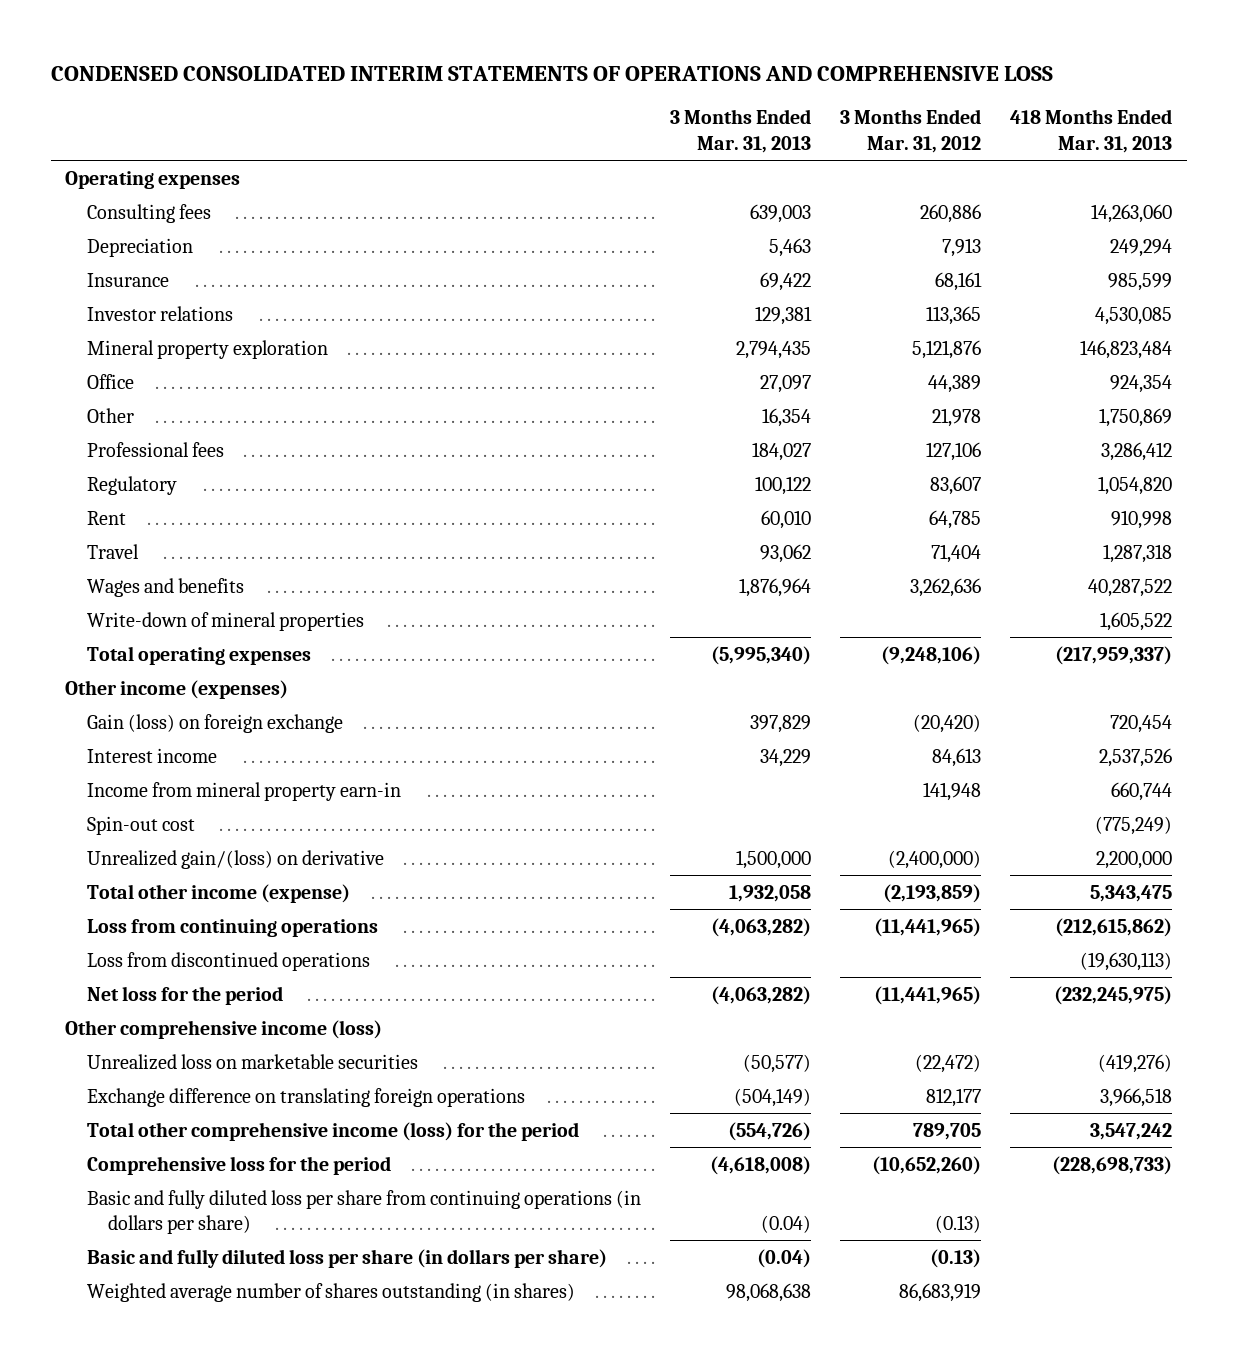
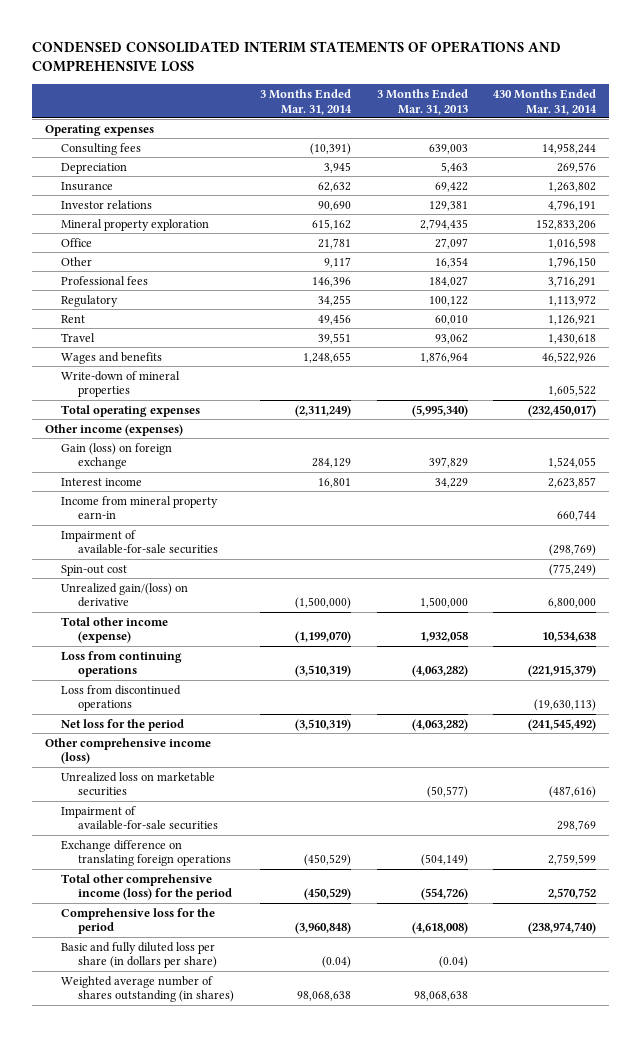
[839,109,981,154] 3 Months Ended Mar. 31, 2012 -> none
[1010,109,1173,154] 418 Months Ended Mar. 31, 2013 -> none
none -> [259,88,352,115] 3 Months Ended Mar. 31, 2014
none -> [493,88,598,115] 430 Months Ended Mar. 31, 2014
none -> [61,529,219,555] Impairment of available-for-sale securities
none -> [61,805,219,831] Impairment of available-for-sale securities
[86,1189,641,1235] Basic and fully diluted loss per share from continuing operations (in dollars per share) -> none

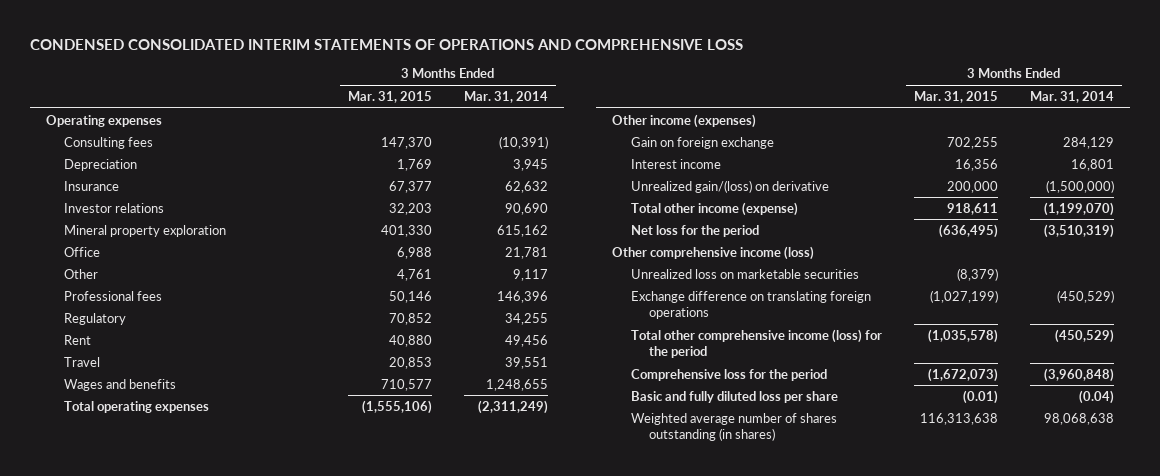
[376,88,468,115] 3 Months Ended Mar. 31, 2013 -> none
[493,88,598,115] 430 Months Ended Mar. 31, 2014 -> none
none -> [347,90,432,103] Mar. 31, 2015
[61,370,181,398] Write-down of mineral properties -> none
[61,442,173,470] Gain (loss) on foreign exchange -> [630,136,774,149] Gain on foreign exchange
[61,495,219,520] Income from mineral property earn-in -> none
[61,529,219,555] Impairment of available-for-sale securities -> none
[61,564,128,576] Spin-out cost -> none
[61,650,183,678] Loss from continuing operations -> none
[61,684,182,712] Loss from discontinued operations -> none
[61,805,219,831] Impairment of available-for-sale securities -> none
[61,941,218,969] Basic and fully diluted loss per share (in dollars per share) -> [630,390,838,403] Basic and fully diluted loss per share

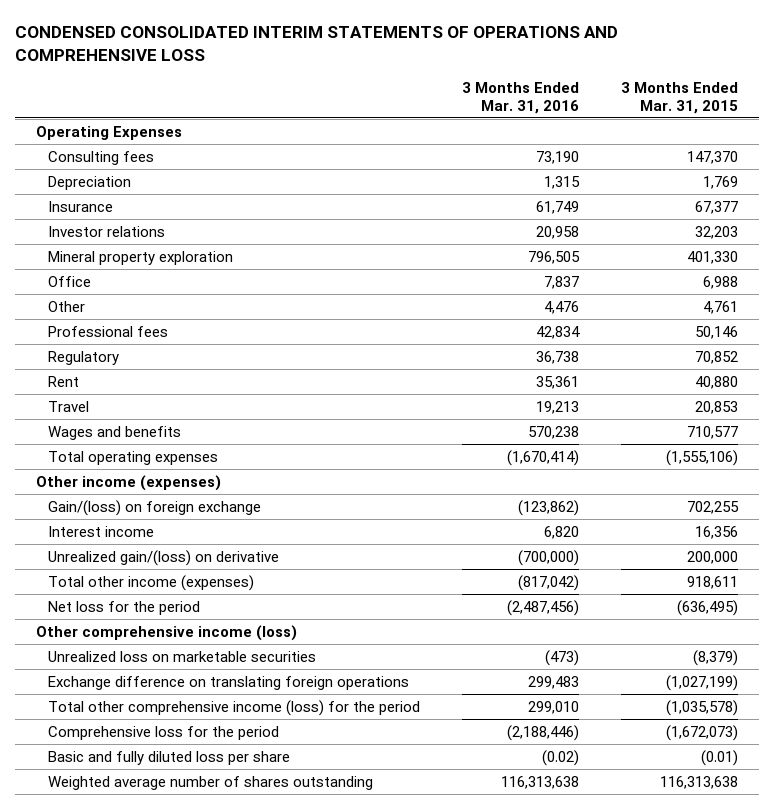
[463,90,548,103] Mar. 31, 2014 -> none
none -> [461,82,579,114] 3 Months Ended Mar. 31, 2016
[45,114,162,127] Operating expenses -> [36,125,183,140] Operating Expenses
[630,136,774,149] Gain on foreign exchange -> [47,499,261,516] Gain/(loss) on foreign exchange
[630,201,798,216] Total other income (expense) -> [47,574,254,591] Total other income (expenses)
[630,412,837,442] Weighted average number of shares outstanding (in shares) -> [47,775,373,790] Weighted average number of shares outstanding

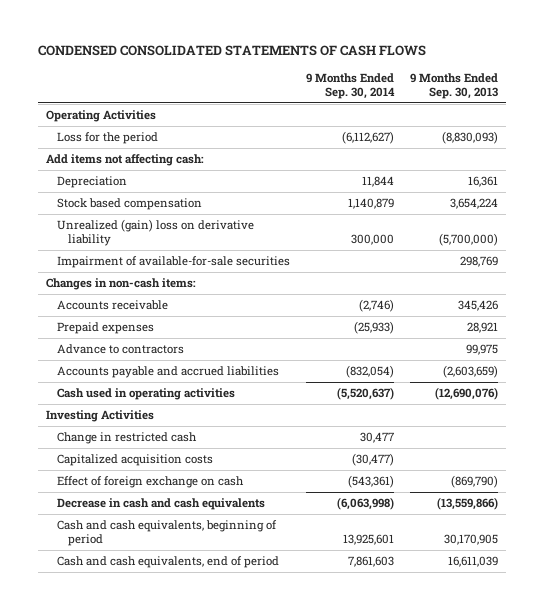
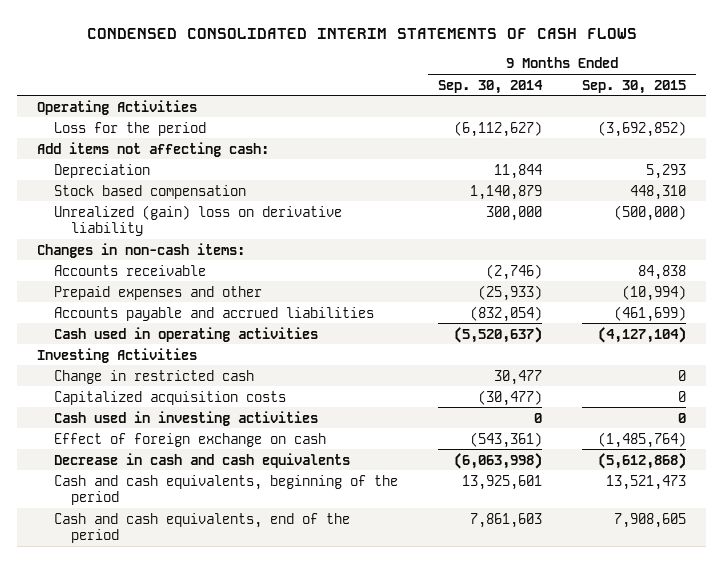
[37,45,426,57] CONDENSED CONSOLIDATED STATEMENTS OF CASH FLOWS -> [86,27,637,39] CONDENSED CONSOLIDATED INTERIM STATEMENTS OF CASH FLOWS
[410,72,499,99] 9 Months Ended Sep. 30, 2013 -> none
none -> [582,79,687,94] Sep. 30, 2015
[56,256,290,269] Impairment of available-for-sale securities -> none
[56,344,184,355] Advance to contractors -> none
[56,322,154,335] Prepaid expenses -> [54,285,263,300] Prepaid expenses and other
none -> [54,410,319,426] Cash used in investing activities
[56,520,277,547] Cash and cash equivalents, beginning of period -> [54,474,399,506] Cash and cash equivalents, beginning of the period
[56,556,279,569] Cash and cash equivalents, end of period -> [54,512,351,544] Cash and cash equivalents, end of the period

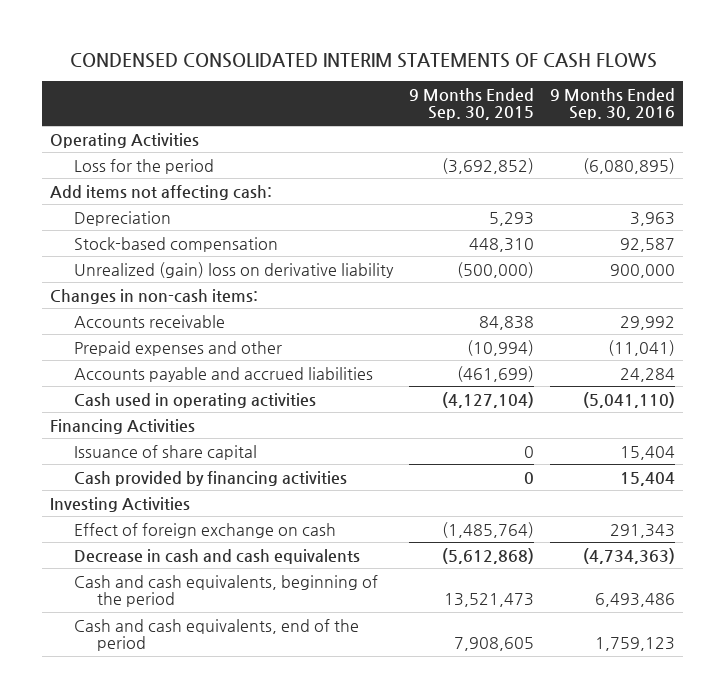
[438,79,544,94] Sep. 30, 2014 -> none
none -> [549,87,675,121] 9 Months Ended Sep. 30, 2016
[54,184,247,199] Stock based compensation -> [73,236,278,252] Stock-based compensation
none -> [50,418,196,434] Financing Activities
none -> [73,444,257,460] Issuance of share capital
none -> [73,470,347,486] Cash provided by financing activities
[54,369,255,384] Change in restricted cash -> none
[54,390,287,405] Capitalized acquisition costs -> none
[54,410,319,426] Cash used in investing activities -> none

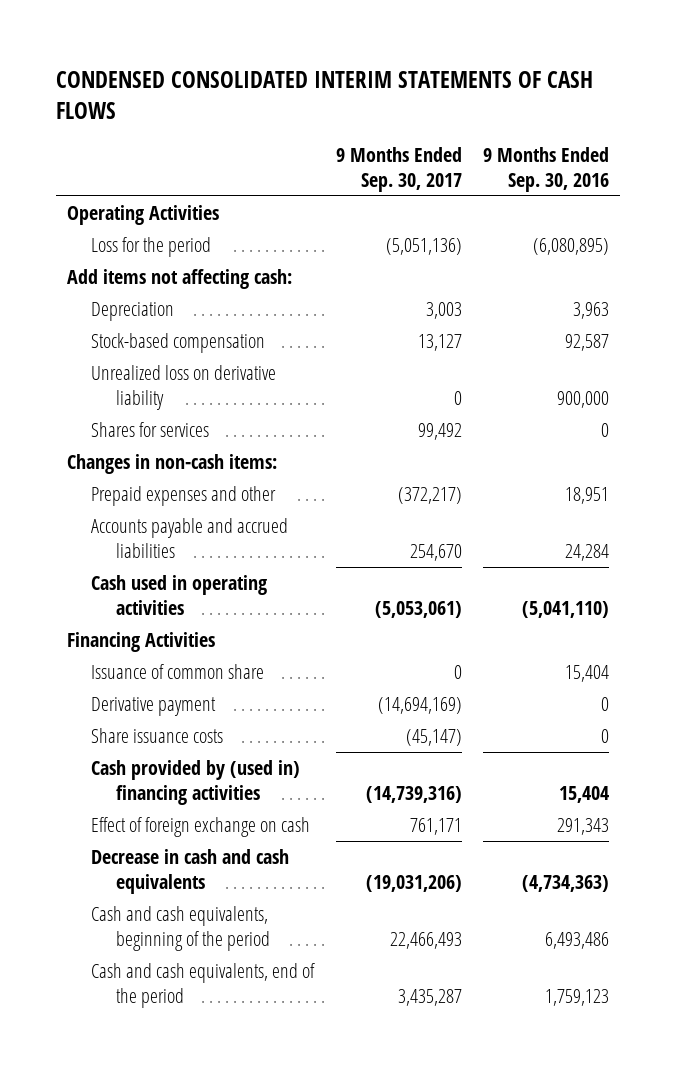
[408,87,534,121] 9 Months Ended Sep. 30, 2015 -> none
none -> [335,147,462,193] 9 Months Ended Sep. 30, 2017
[73,261,394,278] Unrealized (gain) loss on derivative liability -> [91,365,277,411] Unrealized loss on derivative liability
none -> [91,422,210,438] Shares for services
[73,314,225,328] Accounts receivable -> none
[607,339,675,356] (11,041) -> [565,487,610,505] 18,951
[50,496,191,512] Investing Activities -> none
[73,444,257,460] Issuance of share capital -> [91,664,265,680] Issuance of common share
none -> [91,697,217,717] Derivative payment
none -> [91,728,224,744] Share issuance costs
[73,470,347,486] Cash provided by financing activities -> [91,760,301,806] Cash provided by (used in) financing activities

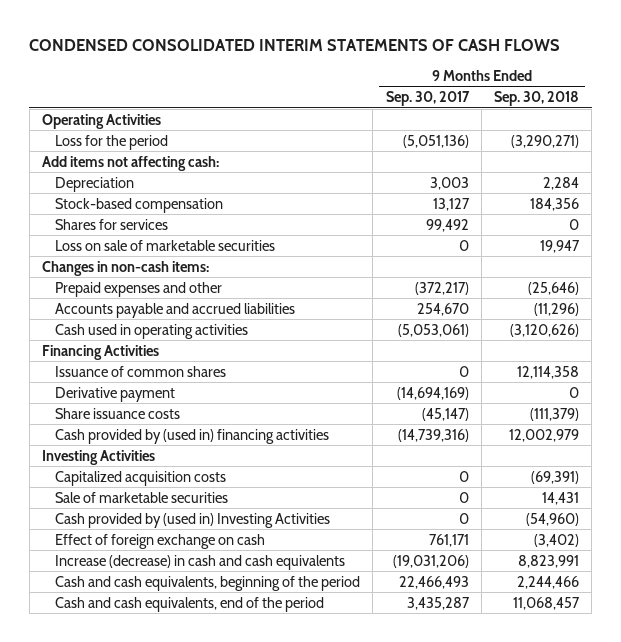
[483,147,610,193] 9 Months Ended Sep. 30, 2016 -> none
none -> [494,91,580,107] Sep. 30, 2018
[91,365,277,411] Unrealized loss on derivative liability -> none
none -> [55,239,276,251] Loss on sale of marketable securities
[91,664,265,680] Issuance of common share -> [55,365,227,377] Issuance of common shares
none -> [41,449,155,465] Investing Activities
none -> [55,470,227,486] Capitalized acquisition costs
none -> [55,491,229,503] Sale of marketable securities
none -> [55,512,331,528] Cash provided by (used in) Investing Activities
[91,849,290,895] Decrease in cash and cash equivalents -> [55,554,346,570] Increase (decrease) in cash and cash equivalents

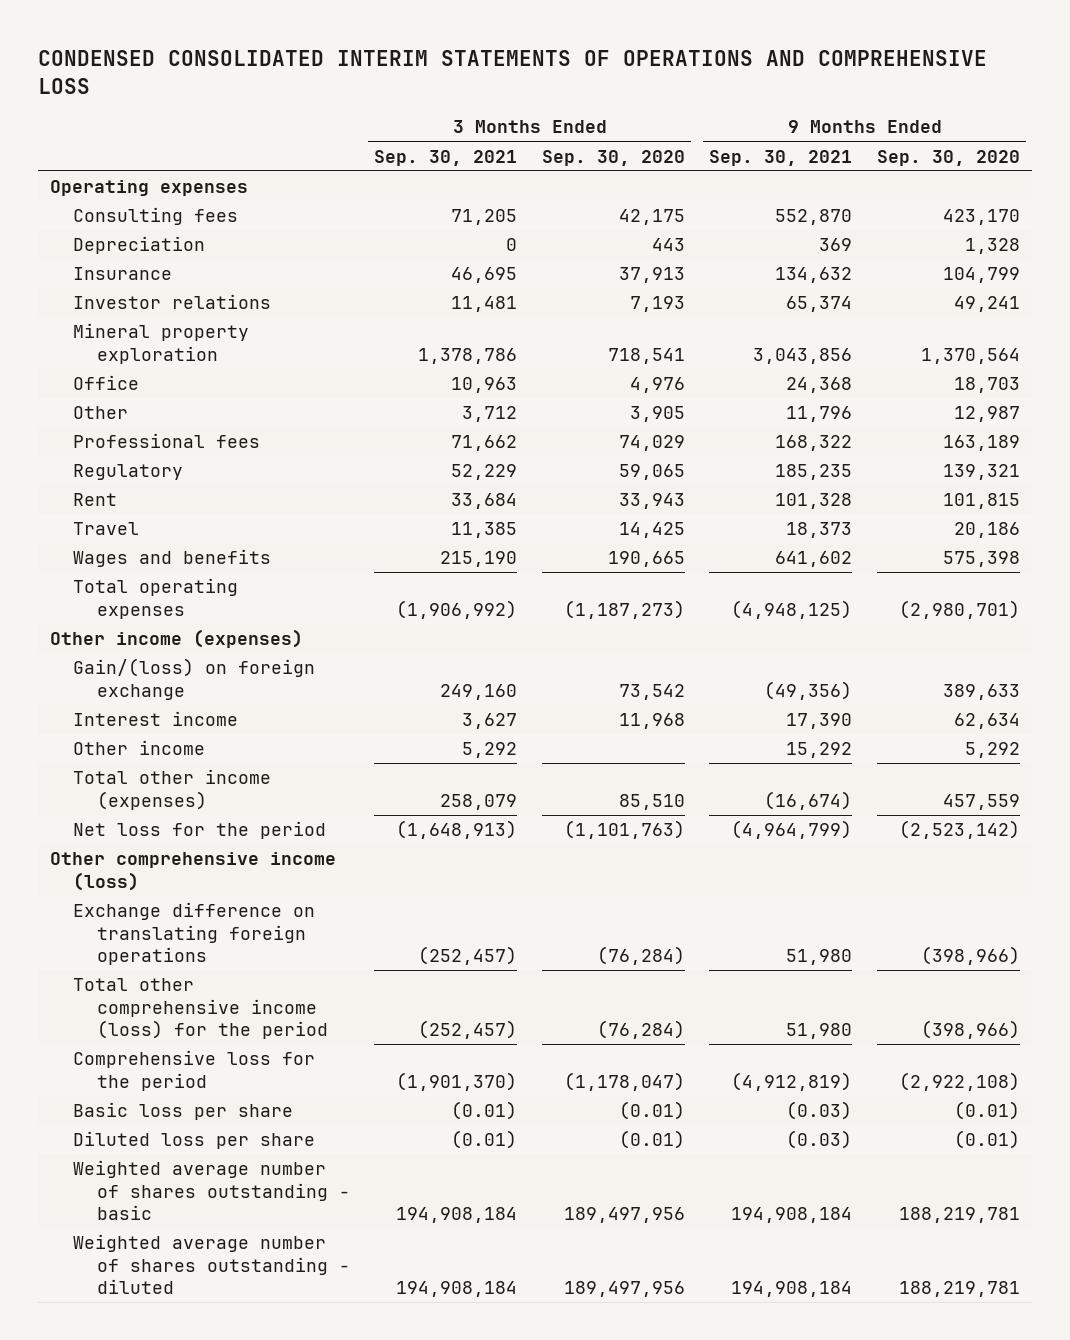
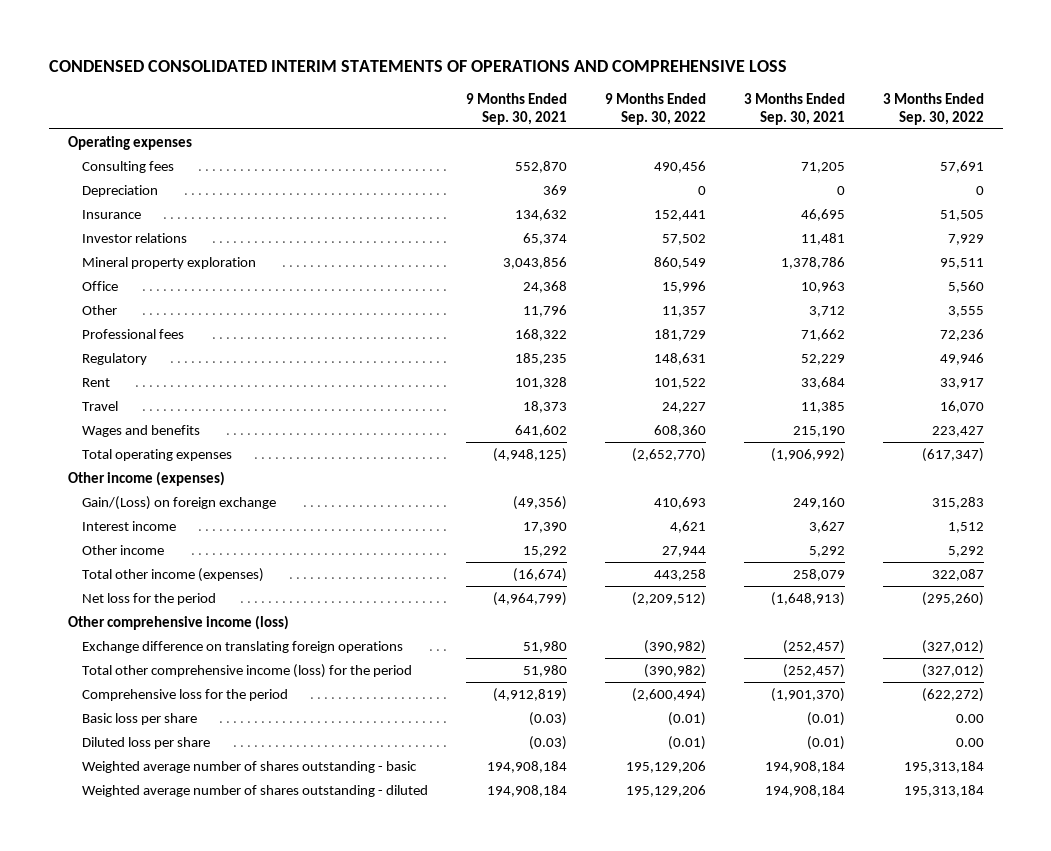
[541,149,685,166] Sep. 30, 2020 -> none
[877,149,1021,166] Sep. 30, 2020 -> none
none -> [604,93,706,125] 9 Months Ended Sep. 30, 2022
none -> [882,93,984,125] 3 Months Ended Sep. 30, 2022
[73,658,316,700] Gain/(loss) on foreign exchange -> [81,495,276,510] Gain/(Loss) on foreign exchange

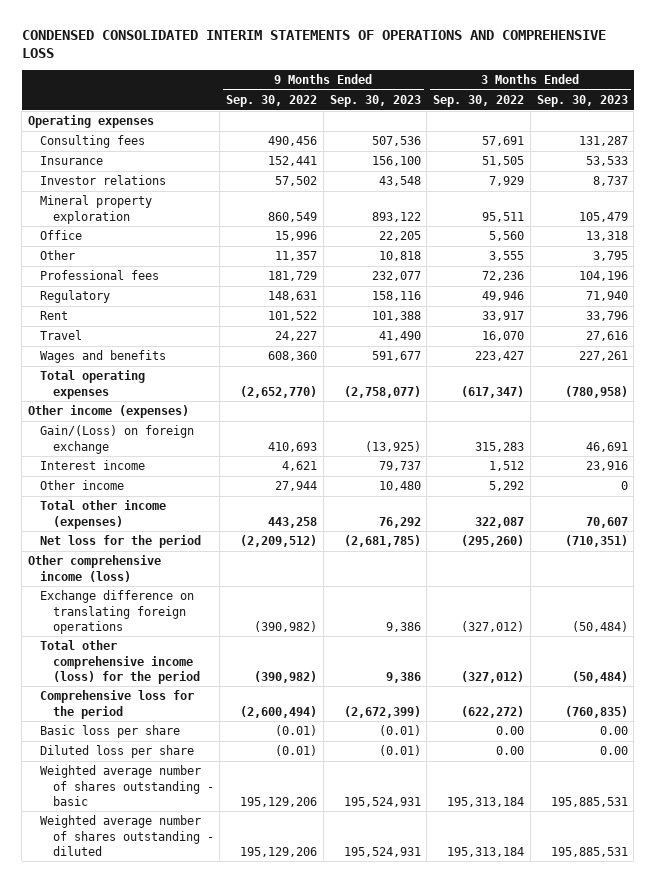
[465,93,567,125] 9 Months Ended Sep. 30, 2021 -> none
[743,93,845,125] 3 Months Ended Sep. 30, 2021 -> none
none -> [329,95,421,108] Sep. 30, 2023
none -> [536,95,628,108] Sep. 30, 2023
[81,184,158,197] Depreciation -> none

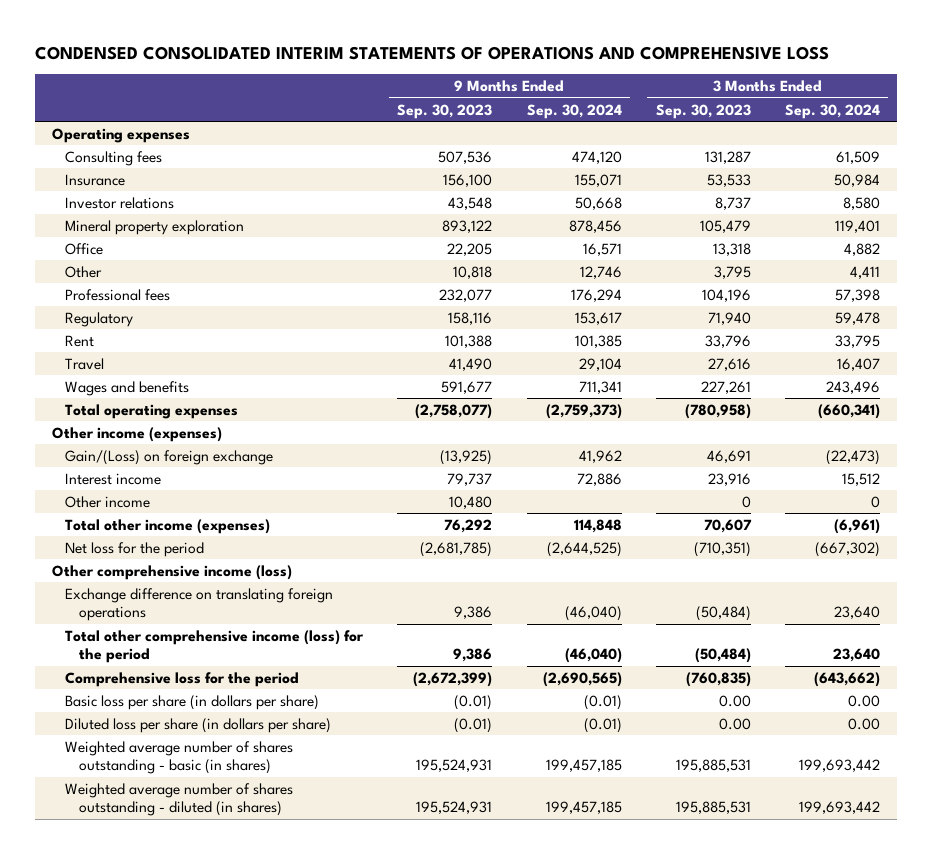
[226,95,318,108] Sep. 30, 2022 -> none
[433,95,525,108] Sep. 30, 2022 -> none
none -> [526,103,622,119] Sep. 30, 2024
none -> [784,103,880,119] Sep. 30, 2024
[40,725,181,739] Basic loss per share -> [65,694,320,710] Basic loss per share (in dollars per share)
[40,745,195,759] Diluted loss per share -> [65,717,332,733] Diluted loss per share (in dollars per share)
[40,765,214,806] Weighted average number of shares outstanding - basic -> [65,740,294,775] Weighted average number of shares outstanding - basic (in shares)
[40,815,214,856] Weighted average number of shares outstanding - diluted -> [65,782,294,817] Weighted average number of shares outstanding - diluted (in shares)

